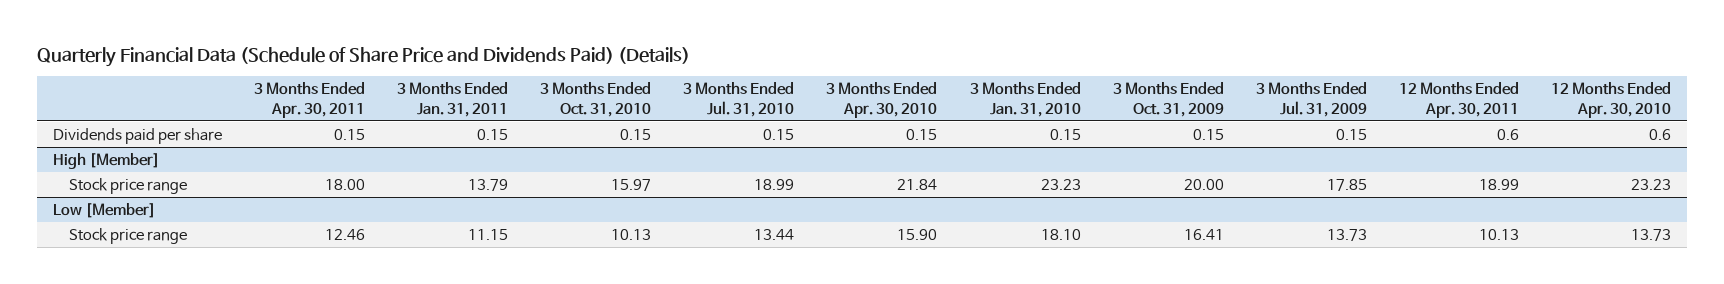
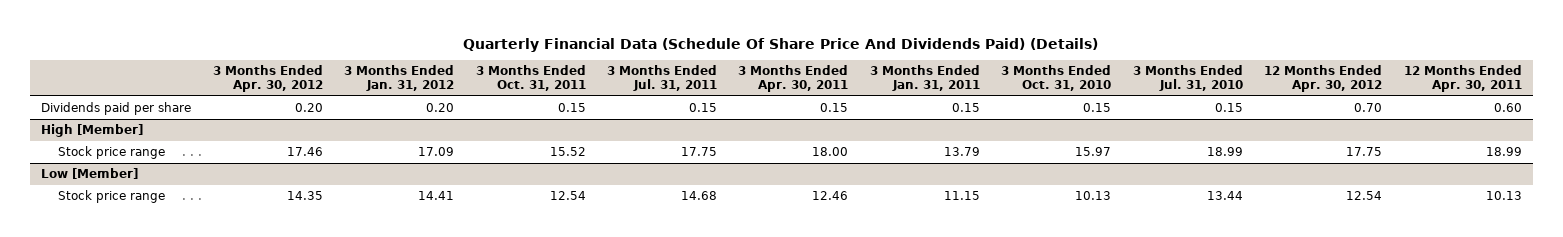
[37,46,691,67] Quarterly Financial Data (Schedule of Share Price and Dividends Paid) (Details) -> [463,37,1099,52] Quarterly Financial Data (Schedule Of Share Price And Dividends Paid) (Details)
[826,81,938,118] 3 Months Ended Apr. 30, 2010 -> none
[969,81,1081,117] 3 Months Ended Jan. 31, 2010 -> none
[1112,81,1224,117] 3 Months Ended Oct. 31, 2009 -> none
[1255,81,1367,117] 3 Months Ended Jul. 31, 2009 -> none
[1550,81,1671,118] 12 Months Ended Apr. 30, 2010 -> none
none -> [212,65,323,92] 3 Months Ended Apr. 30, 2012
none -> [344,65,455,91] 3 Months Ended Jan. 31, 2012
none -> [475,65,586,91] 3 Months Ended Oct. 31, 2011
none -> [607,65,718,91] 3 Months Ended Jul. 31, 2011
none -> [1264,65,1383,92] 12 Months Ended Apr. 30, 2012
[1496,129,1519,141] 0.6 -> [1493,103,1522,113] 0.60

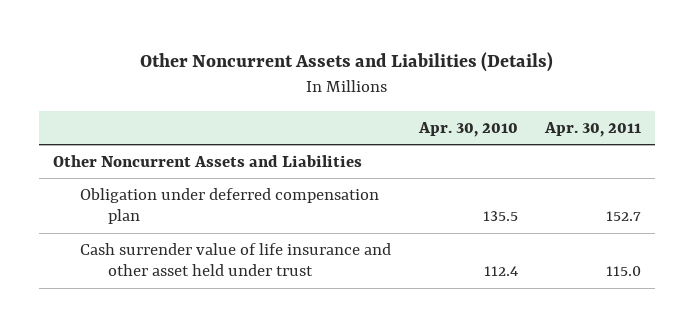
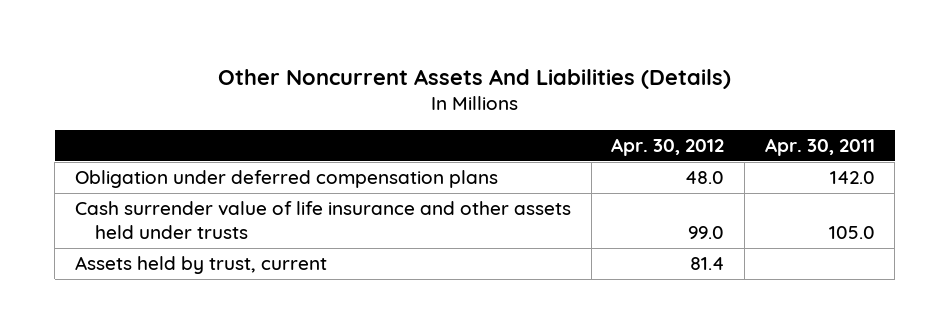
[139,52,553,73] Other Noncurrent Assets and Liabilities (Details) -> [217,68,731,89] Other Noncurrent Assets And Liabilities (Details)
[417,121,518,137] Apr. 30, 2010 -> none
none -> [611,138,725,157] Apr. 30, 2012
[52,154,362,167] Other Noncurrent Assets and Liabilities -> none
[80,187,380,225] Obligation under deferred compensation plan -> [75,170,499,189] Obligation under deferred compensation plans
[606,211,642,222] 152.7 -> [829,171,875,185] 142.0
[80,242,392,277] Cash surrender value of life insurance and other asset held under trust -> [75,201,572,240] Cash surrender value of life insurance and other assets held under trusts
[606,266,642,277] 115.0 -> [828,226,875,240] 105.0
none -> [75,256,328,275] Assets held by trust, current

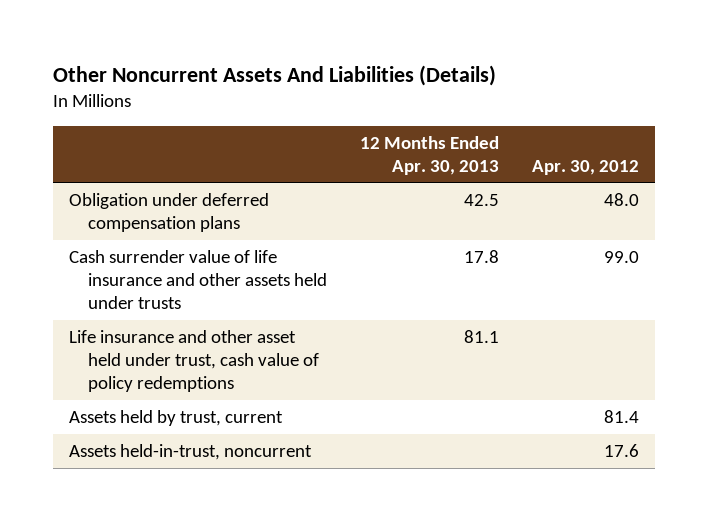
[764,138,875,157] Apr. 30, 2011 -> none
none -> [360,135,500,175] 12 Months Ended Apr. 30, 2013
none -> [69,329,320,392] Life insurance and other asset held under trust, cash value of policy redemptions
none -> [69,443,313,460] Assets held-in-trust, noncurrent

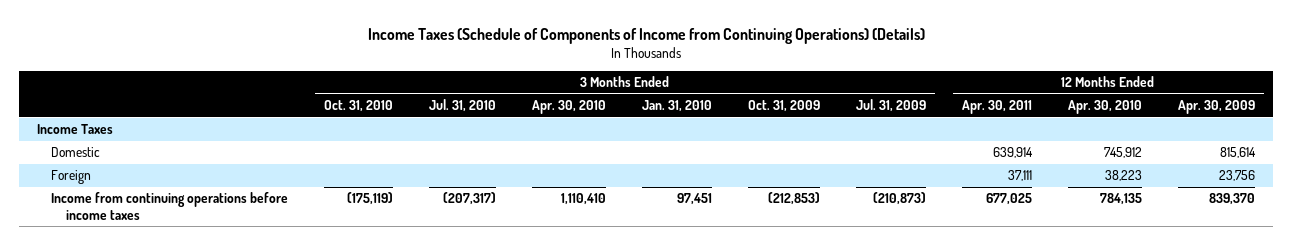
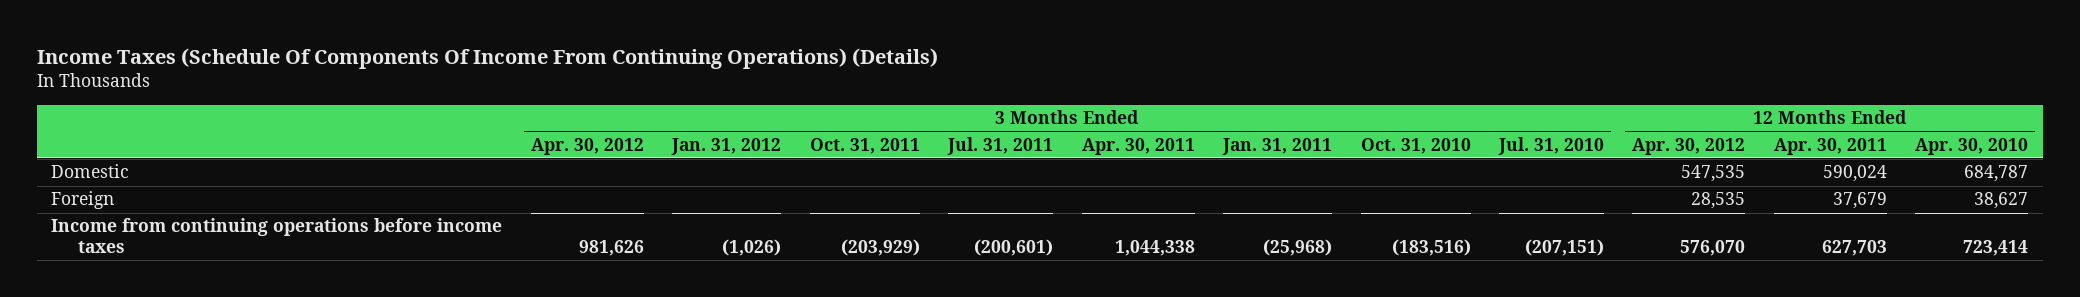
[367,27,925,44] Income Taxes (Schedule of Components of Income from Continuing Operations) (Details) -> [37,48,939,70] Income Taxes (Schedule Of Components Of Income From Continuing Operations) (Details)
[532,99,607,114] Apr. 30, 2010 -> none
[642,99,713,112] Jan. 31, 2010 -> none
[748,99,821,112] Oct. 31, 2009 -> none
[856,98,927,112] Jul. 31, 2009 -> none
[1177,99,1255,114] Apr. 30, 2009 -> none
none -> [530,137,644,155] Apr. 30, 2012
none -> [671,137,782,155] Jan. 31, 2012
none -> [809,137,920,154] Oct. 31, 2011
none -> [947,136,1054,155] Jul. 31, 2011
none -> [1081,137,1195,155] Apr. 30, 2011
none -> [1222,137,1333,155] Jan. 31, 2011
none -> [1632,137,1746,155] Apr. 30, 2012
[36,124,113,135] Income Taxes -> none
[993,147,1034,159] 639,914 -> [1822,165,1887,183] 590,024
[1103,147,1142,159] 745,912 -> [1964,165,2029,183] 684,787
[1008,170,1033,182] 37,111 -> [1832,192,1887,210] 37,679
[1104,170,1142,182] 38,223 -> [1974,192,2029,210] 38,627
[347,192,394,206] (175,119) -> [1391,239,1471,257] (183,516)
[443,192,497,206] (207,317) -> [1525,239,1605,257] (207,151)
[986,193,1033,206] 677,025 -> [1821,240,1887,257] 627,703
[1099,193,1142,206] 784,135 -> [1963,240,2029,257] 723,414

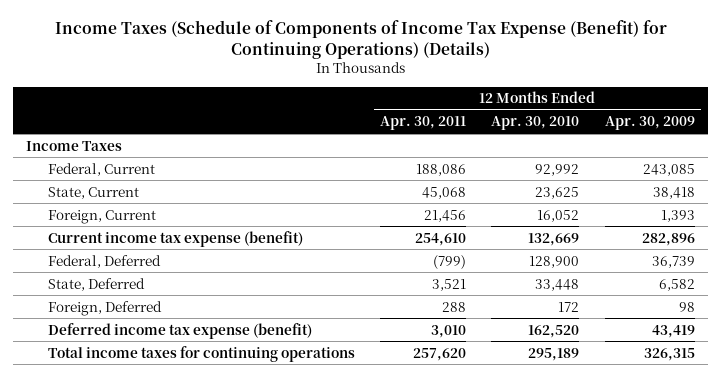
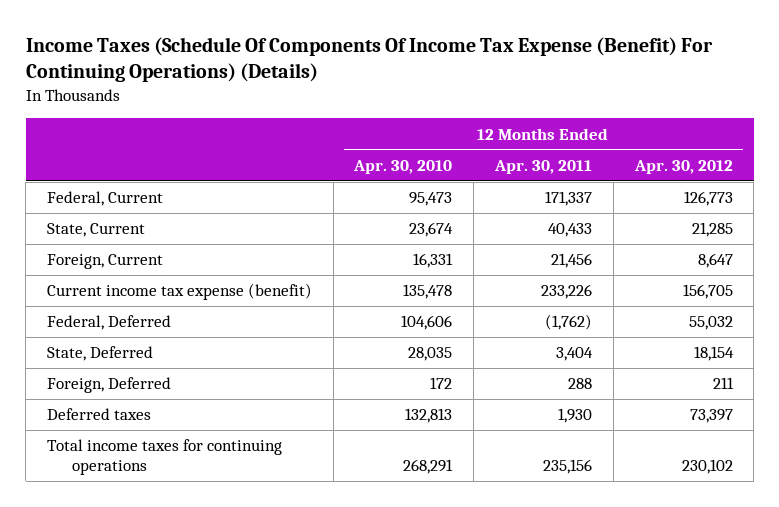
[54,20,667,60] Income Taxes (Schedule of Components of Income Tax Expense (Benefit) for Continuing Operations) (Details) -> [25,36,713,83] Income Taxes (Schedule Of Components Of Income Tax Expense (Benefit) For Continuing Operations) (Details)
[604,116,695,131] Apr. 30, 2009 -> none
none -> [633,159,733,174] Apr. 30, 2012
[26,140,123,151] Income Taxes -> none
[415,163,466,176] 188,086 -> [544,191,592,207] 171,337
[535,163,580,176] 92,992 -> [409,192,453,207] 95,473
[421,186,466,199] 45,068 -> [547,223,592,238] 40,433
[535,186,580,199] 23,625 -> [409,222,454,238] 23,674
[537,209,580,222] 16,052 -> [413,253,454,269] 16,331
[414,232,466,246] 254,610 -> [540,284,592,300] 233,226
[528,232,580,246] 132,669 -> [403,284,453,300] 135,478
[432,254,466,269] (799) -> [544,314,592,331] (1,762)
[529,255,580,268] 128,900 -> [401,315,453,331] 104,606
[431,278,466,291] 3,521 -> [555,347,593,362] 3,404
[535,278,580,291] 33,448 -> [408,347,453,362] 28,035
[47,322,312,339] Deferred income tax expense (benefit) -> [46,408,151,421] Deferred taxes
[430,324,466,338] 3,010 -> [557,408,592,424] 1,930
[528,324,580,338] 162,520 -> [405,408,453,424] 132,813
[412,347,466,361] 257,620 -> [542,458,592,474] 235,156
[528,347,580,361] 295,189 -> [403,458,454,474] 268,291

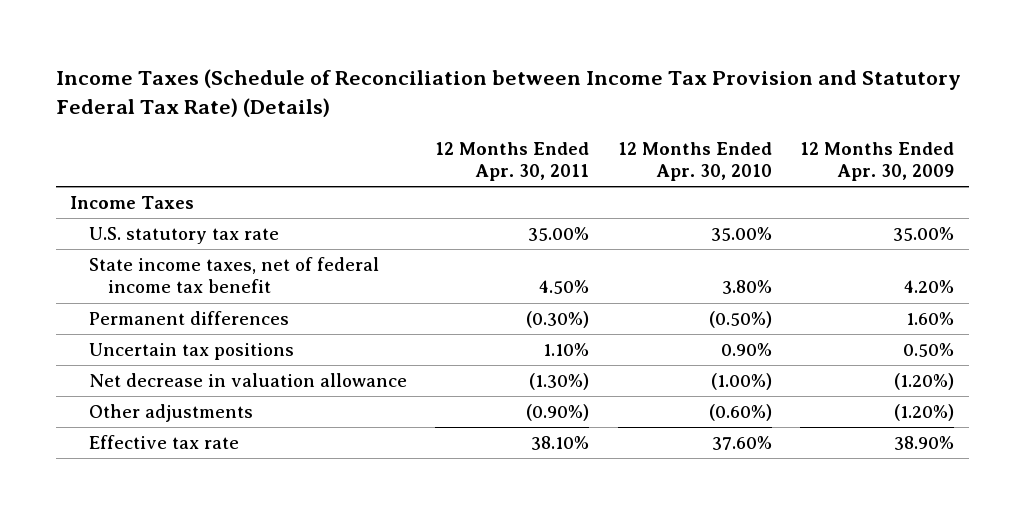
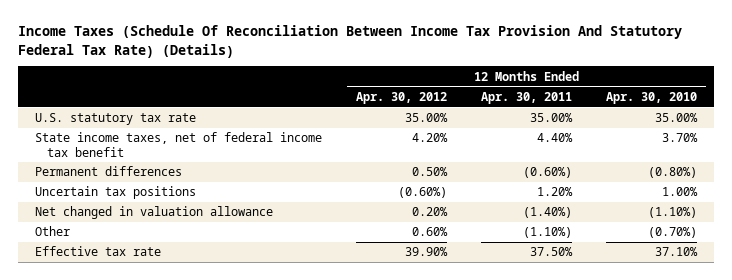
[55,68,961,117] Income Taxes (Schedule of Reconciliation between Income Tax Provision and Statutory Federal Tax Rate) (Details) -> [17,25,682,58] Income Taxes (Schedule Of Reconciliation Between Income Tax Provision And Statutory Federal Tax Rate) (Details)
[800,141,955,181] 12 Months Ended Apr. 30, 2009 -> none
none -> [355,92,447,105] Apr. 30, 2012
[69,196,194,210] Income Taxes -> none
[539,280,590,295] 4.50% -> [537,133,574,143] 4.40%
[721,280,772,295] 3.80% -> [662,133,699,143] 3.70%
[526,311,590,329] (0.30%) -> [523,167,573,179] (0.60%)
[708,311,772,329] (0.50%) -> [648,167,698,179] (0.80%)
[543,343,590,357] 1.10% -> [537,187,574,197] 1.20%
[720,343,772,357] 0.90% -> [662,187,699,197] 1.00%
[88,373,407,388] Net decrease in valuation allowance -> [34,206,273,220] Net changed in valuation allowance
[529,373,590,391] (1.30%) -> [523,207,573,219] (1.40%)
[710,373,772,391] (1.00%) -> [648,207,698,219] (1.10%)
[88,404,253,423] Other adjustments -> [34,226,70,237] Other
[526,404,590,422] (0.90%) -> [523,227,573,239] (1.10%)
[708,404,772,422] (0.60%) -> [648,227,698,239] (0.70%)
[531,436,590,451] 38.10% -> [530,247,574,257] 37.50%
[711,436,772,451] 37.60% -> [655,247,699,257] 37.10%

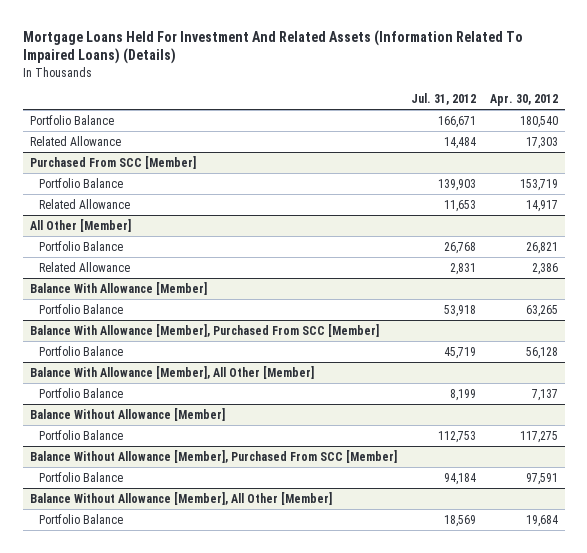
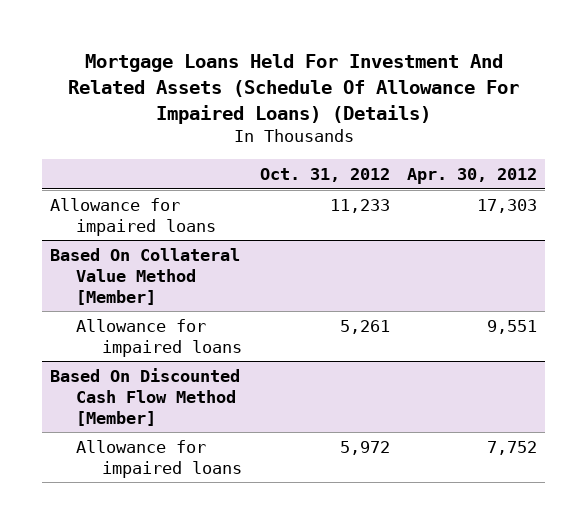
[22,29,523,65] Mortgage Loans Held For Investment And Related Assets (Information Related To Impaired Loans) (Details) -> [67,53,519,124] Mortgage Loans Held For Investment And Related Assets (Schedule Of Allowance For Impaired Loans) (Details)
[410,93,476,106] Jul. 31, 2012 -> none
none -> [259,167,390,182] Oct. 31, 2012
[29,114,114,125] Portfolio Balance -> none
[29,155,196,169] Purchased From SCC [Member] -> none
[39,177,124,188] Portfolio Balance -> none
[29,218,131,232] All Other [Member] -> none
[39,240,124,251] Portfolio Balance -> none
[29,281,207,295] Balance With Allowance [Member] -> none
[39,303,124,314] Portfolio Balance -> none
[29,323,379,337] Balance With Allowance [Member], Purchased From SCC [Member] -> none
[39,345,124,356] Portfolio Balance -> none
[29,365,314,379] Balance With Allowance [Member], All Other [Member] -> none
[39,387,124,398] Portfolio Balance -> none
[29,407,225,421] Balance Without Allowance [Member] -> none
[39,429,124,440] Portfolio Balance -> none
[29,449,397,463] Balance Without Allowance [Member], Purchased From SCC [Member] -> none
[39,471,124,482] Portfolio Balance -> none
[29,491,332,505] Balance Without Allowance [Member], All Other [Member] -> none
[39,513,124,524] Portfolio Balance -> none
[29,135,121,146] Related Allowance -> [50,197,217,236] Allowance for impaired loans
none -> [50,247,241,305] Based On Collateral Value Method [Member]
[39,198,131,209] Related Allowance -> [76,318,243,357] Allowance for impaired loans
[525,199,558,212] 14,917 -> [486,319,537,334] 9,551
none -> [50,367,241,426] Based On Discounted Cash Flow Method [Member]
[39,261,131,272] Related Allowance -> [76,439,243,478] Allowance for impaired loans
[531,262,558,275] 2,386 -> [486,440,537,455] 7,752

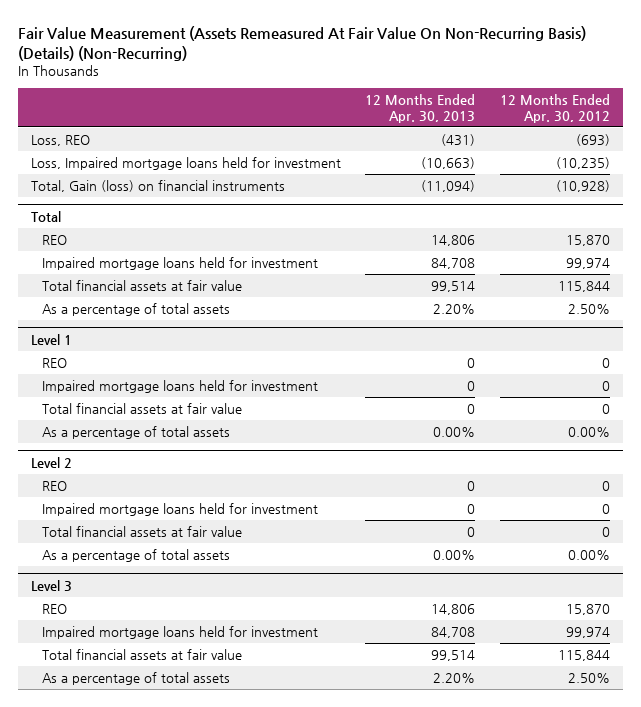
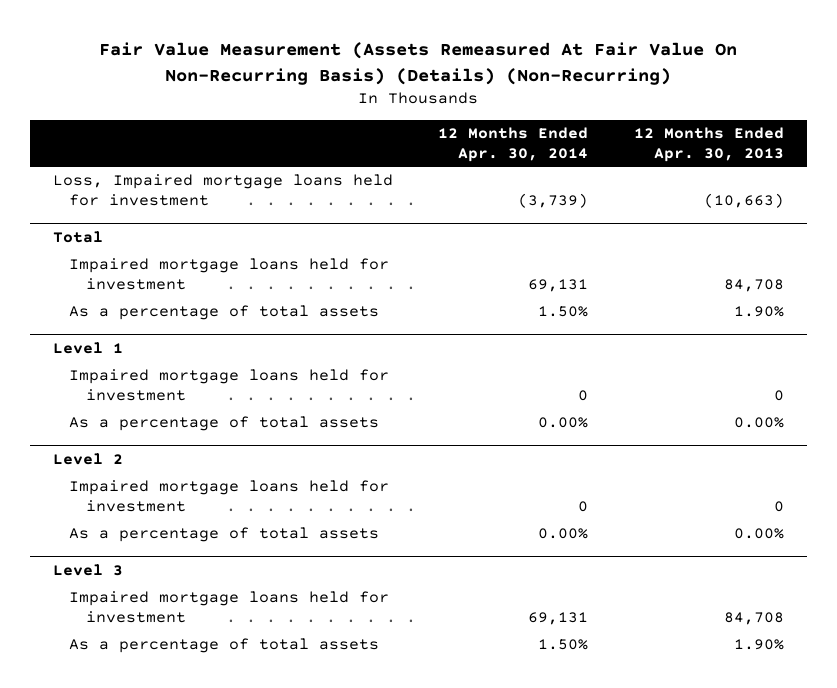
[500,93,611,123] 12 Months Ended Apr. 30, 2012 -> none
none -> [438,127,589,163] 12 Months Ended Apr. 30, 2014
[30,134,90,146] Loss, REO -> none
[30,179,285,192] Total, Gain (loss) on financial instruments -> none
[42,234,68,245] REO -> none
[42,279,243,291] Total financial assets at fair value -> none
[433,303,476,314] 2.20% -> [734,306,785,318] 1.90%
[42,357,68,368] REO -> none
[42,402,243,414] Total financial assets at fair value -> none
[42,480,68,491] REO -> none
[42,525,243,537] Total financial assets at fair value -> none
[42,603,68,614] REO -> none
[42,648,243,660] Total financial assets at fair value -> none
[433,672,476,683] 2.20% -> [734,639,785,651] 1.90%

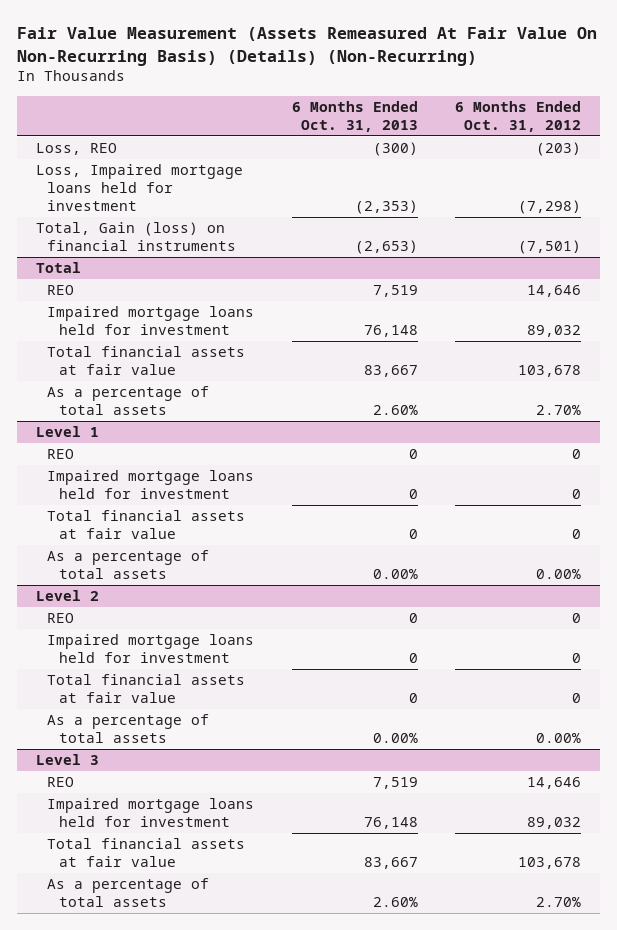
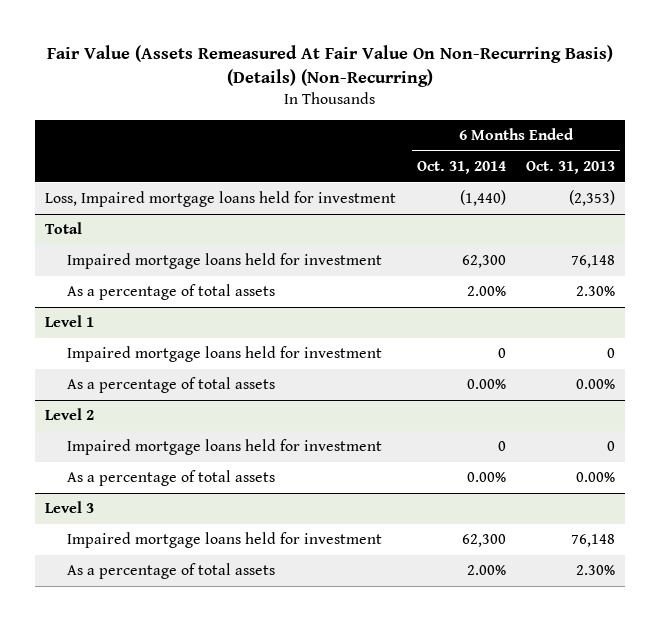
[17,27,598,66] Fair Value Measurement (Assets Remeasured At Fair Value On Non-Recurring Basis) (Details) (Non-Recurring) -> [47,45,614,88] Fair Value (Assets Remeasured At Fair Value On Non-Recurring Basis) (Details) (Non-Recurring)
[454,100,581,132] 6 Months Ended Oct. 31, 2012 -> none
none -> [416,161,506,175] Oct. 31, 2014
[35,143,117,156] Loss, REO -> none
[35,222,237,252] Total, Gain (loss) on financial instruments -> none
[47,285,75,296] REO -> none
[47,346,246,376] Total financial assets at fair value -> none
[372,405,418,416] 2.60% -> [575,286,615,297] 2.30%
[47,449,75,460] REO -> none
[47,510,246,540] Total financial assets at fair value -> none
[47,613,75,624] REO -> none
[47,674,246,704] Total financial assets at fair value -> none
[47,777,75,788] REO -> none
[47,838,246,868] Total financial assets at fair value -> none
[372,897,418,908] 2.60% -> [575,565,615,576] 2.30%

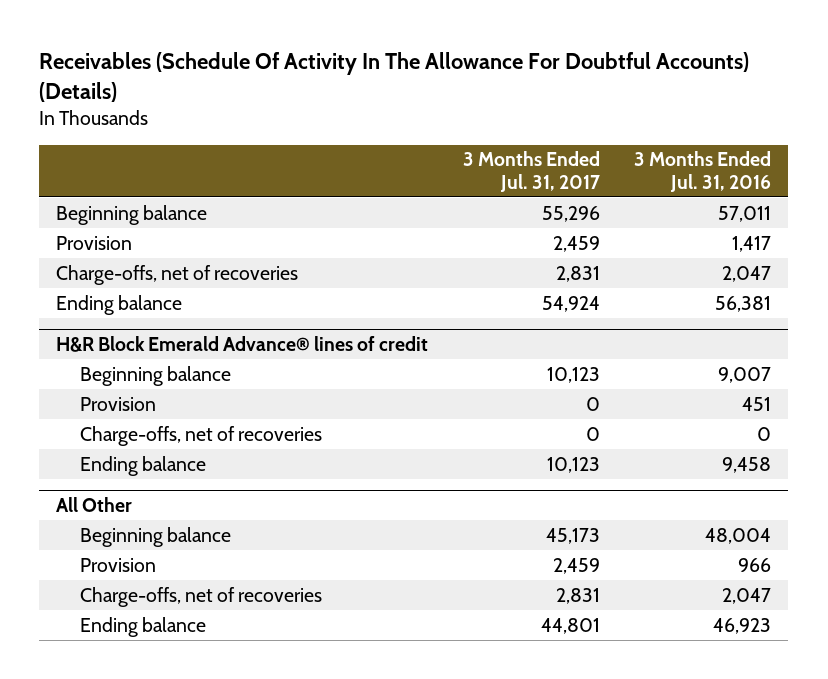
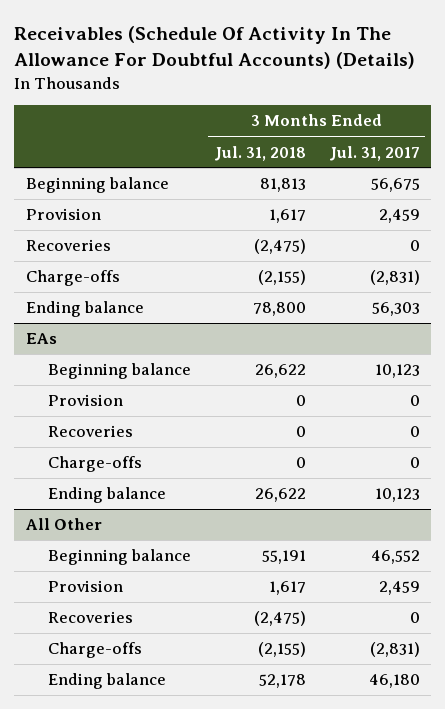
[634,151,772,192] 3 Months Ended Jul. 31, 2016 -> none
none -> [213,145,306,161] Jul. 31, 2018
[541,205,600,222] 55,296 -> [370,178,420,193] 56,675
none -> [25,239,111,252] Recoveries
[56,264,299,285] Charge-offs, net of recoveries -> [25,270,120,287] Charge-offs
[555,265,600,282] 2,831 -> [369,270,420,286] (2,831)
[541,295,600,312] 54,924 -> [371,302,420,317] 56,303
[56,335,429,352] H&R Block Emerald Advance® lines of credit -> [25,333,57,345] EAs
none -> [48,425,134,438] Recoveries
[80,425,323,446] Charge-offs, net of recoveries -> [48,456,143,473] Charge-offs
[545,527,600,544] 45,173 -> [370,550,420,565] 46,552
none -> [48,611,134,624] Recoveries
[80,586,323,607] Charge-offs, net of recoveries -> [48,642,143,659] Charge-offs
[555,587,600,604] 2,831 -> [369,642,420,658] (2,831)
[540,617,600,634] 44,801 -> [368,674,420,689] 46,180

